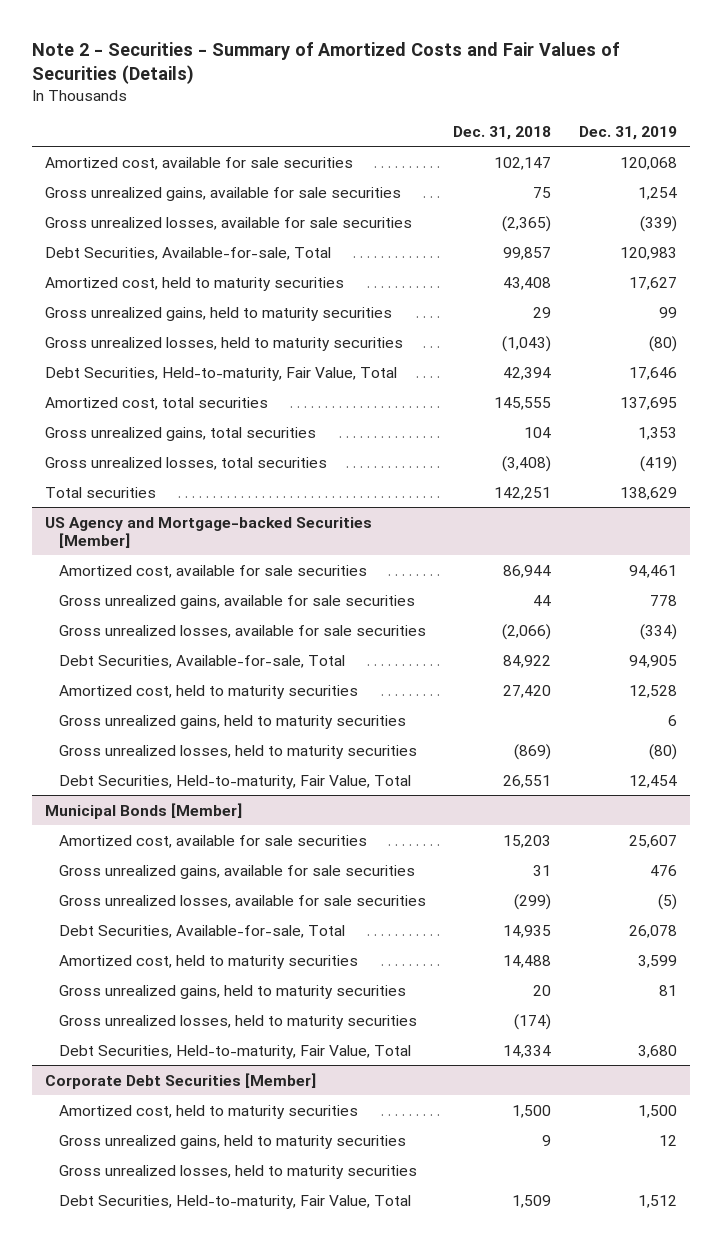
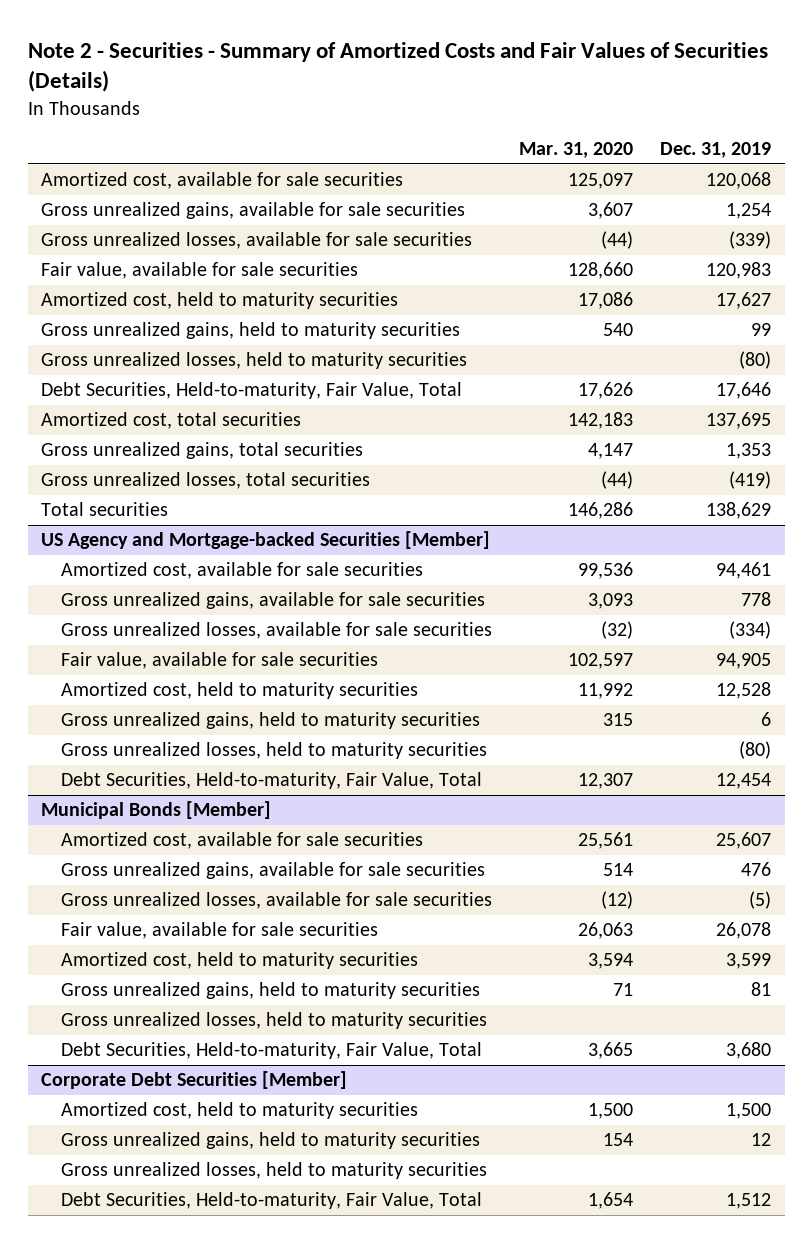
[453,125,552,140] Dec. 31, 2018 -> none
none -> [519,142,634,159] Mar. 31, 2020
[45,246,332,260] Debt Securities, Available-for-sale, Total -> [41,262,359,280] Fair value, available for sale securities
[59,654,346,668] Debt Securities, Available-for-sale, Total -> [61,652,379,670] Fair value, available for sale securities
[59,924,346,938] Debt Securities, Available-for-sale, Total -> [61,922,379,940] Fair value, available for sale securities

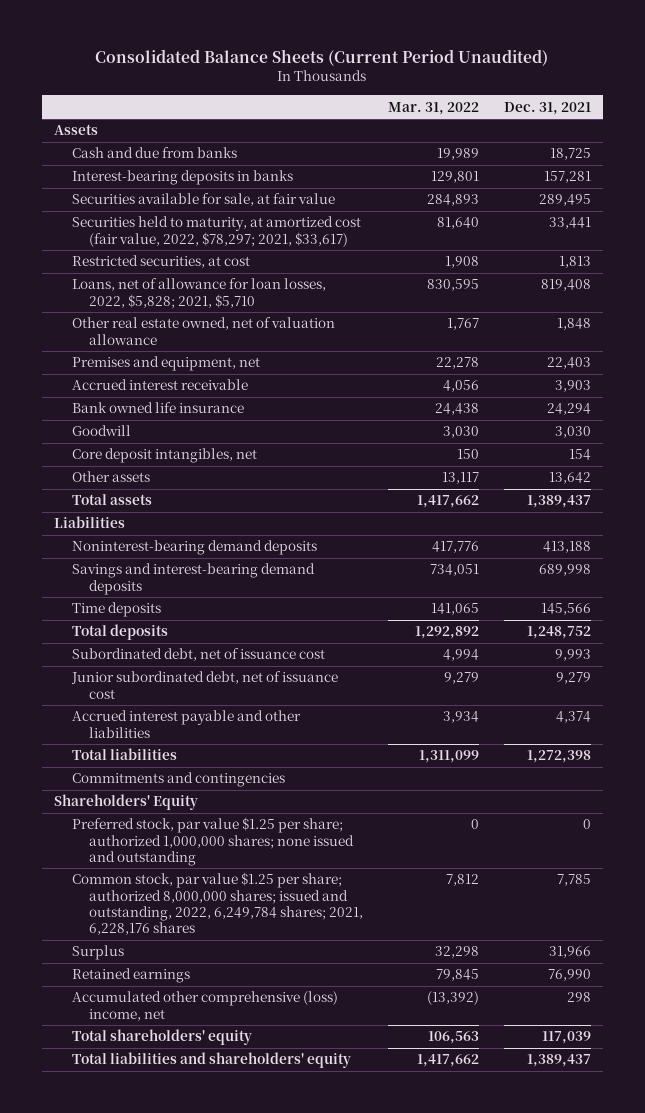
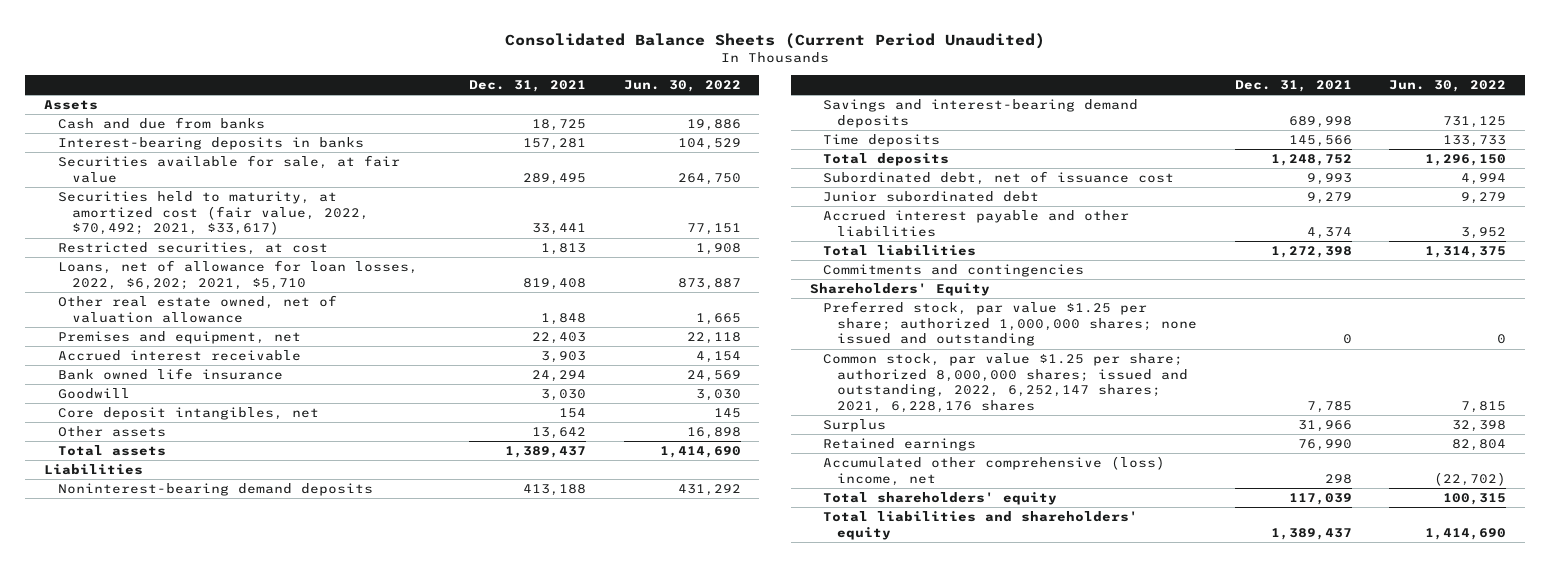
[387,101,479,115] Mar. 31, 2022 -> none
none -> [623,80,741,93] Jun. 30, 2022
[71,216,361,247] Securities held to maturity, at amortized cost (fair value, 2022, $78,297; 2021, $33,617) -> [57,191,369,236] Securities held to maturity, at amortized cost (fair value, 2022, $70,492; 2021, $33,617)
[71,278,326,309] Loans, net of allowance for loan losses, 2022, $5,828; 2021, $5,710 -> [57,260,418,290] Loans, net of allowance for loan losses, 2022, $6,202; 2021, $5,710
[70,671,338,699] Junior subordinated debt, net of issuance cost -> [823,191,1040,203] Junior subordinated debt
[71,872,364,936] Common stock, par value $1.25 per share; authorized 8,000,000 shares; issued and outstanding, 2022, 6,249,784 shares; 2021, 6,228,176 shares -> [823,353,1189,414] Common stock, par value $1.25 per share; authorized 8,000,000 shares; issued and outstanding, 2022, 6,252,147 shares; 2021, 6,228,176 shares

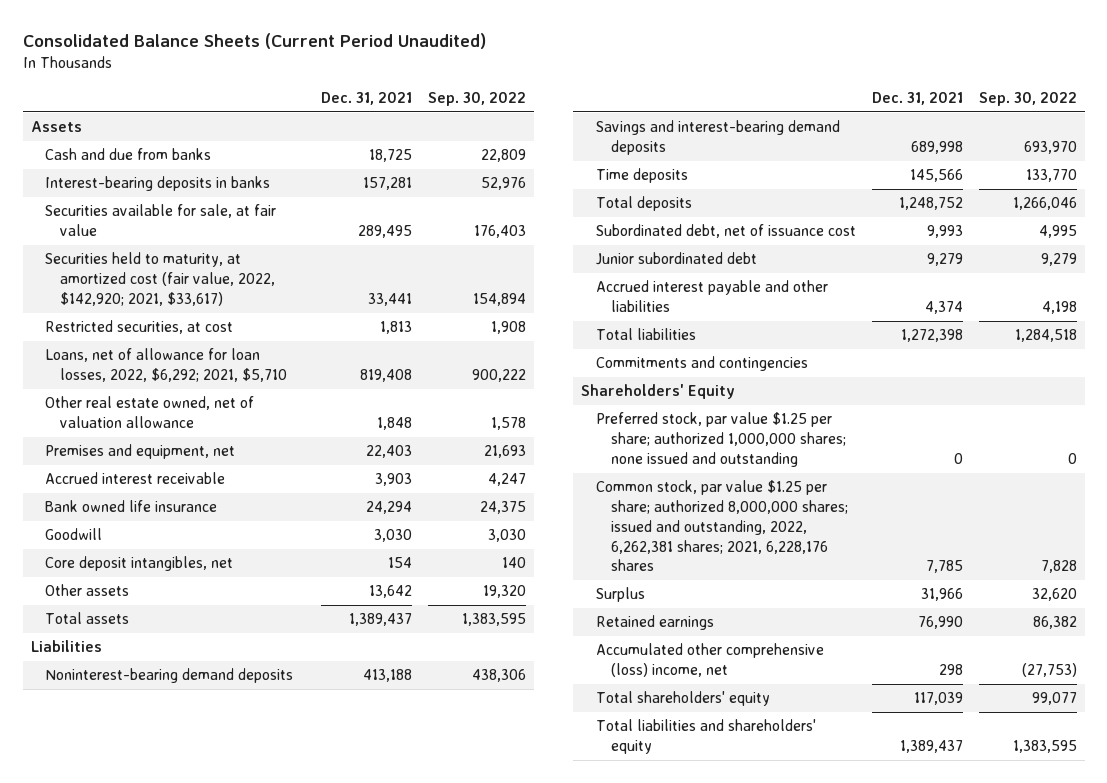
[623,80,741,93] Jun. 30, 2022 -> none
none -> [428,92,527,107] Sep. 30, 2022
[57,191,369,236] Securities held to maturity, at amortized cost (fair value, 2022, $70,492; 2021, $33,617) -> [45,252,276,306] Securities held to maturity, at amortized cost (fair value, 2022, $142,920; 2021, $33,617)
[57,260,418,290] Loans, net of allowance for loan losses, 2022, $6,202; 2021, $5,710 -> [45,348,288,383] Loans, net of allowance for loan losses, 2022, $6,292; 2021, $5,710
[823,353,1189,414] Common stock, par value $1.25 per share; authorized 8,000,000 shares; issued and outstanding, 2022, 6,252,147 shares; 2021, 6,228,176 shares -> [596,480,848,572] Common stock, par value $1.25 per share; authorized 8,000,000 shares; issued and outstanding, 2022, 6,262,381 shares; 2021, 6,228,176 shares

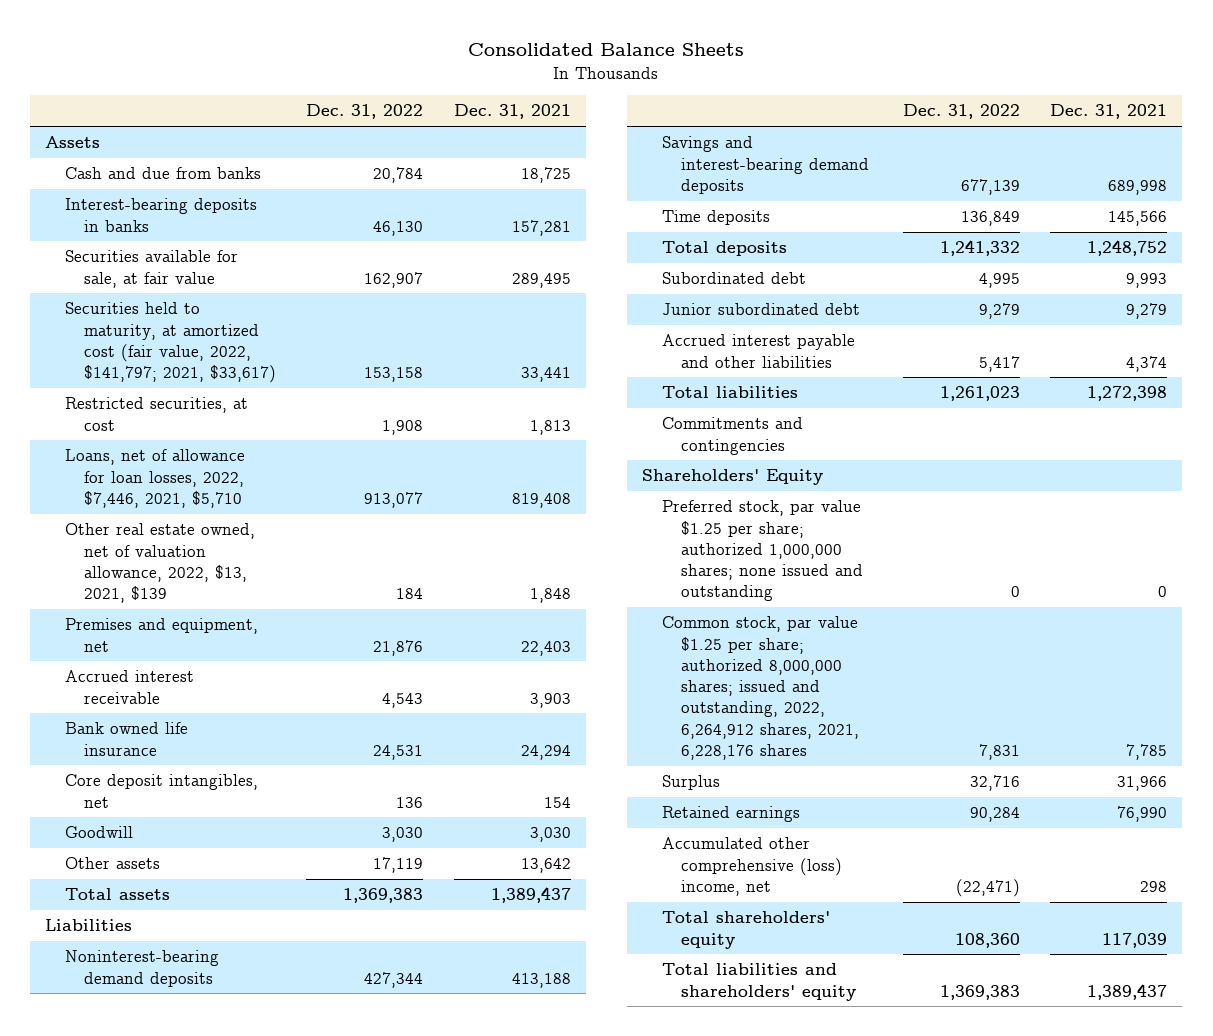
[22,32,486,49] Consolidated Balance Sheets (Current Period Unaudited) -> [468,43,745,57] Consolidated Balance Sheets
[428,92,527,107] Sep. 30, 2022 -> none
none -> [306,104,424,120] Dec. 31, 2022
[45,252,276,306] Securities held to maturity, at amortized cost (fair value, 2022, $142,920; 2021, $33,617) -> [64,302,277,384] Securities held to maturity, at amortized cost (fair value, 2022, $141,797; 2021, $33,617)
[45,348,288,383] Loans, net of allowance for loan losses, 2022, $6,292; 2021, $5,710 -> [64,449,245,508] Loans, net of allowance for loan losses, 2022, $7,446, 2021, $5,710
[45,396,255,429] Other real estate owned, net of valuation allowance -> [64,523,255,604] Other real estate owned, net of valuation allowance, 2022, $13, 2021, $139
[45,528,103,541] Goodwill -> [64,826,133,839] Goodwill
[596,224,857,239] Subordinated debt, net of issuance cost -> [661,272,806,285] Subordinated debt
[596,480,848,572] Common stock, par value $1.25 per share; authorized 8,000,000 shares; issued and outstanding, 2022, 6,262,381 shares; 2021, 6,228,176 shares -> [661,616,860,760] Common stock, par value $1.25 per share; authorized 8,000,000 shares; issued and outstanding, 2022, 6,264,912 shares, 2021, 6,228,176 shares

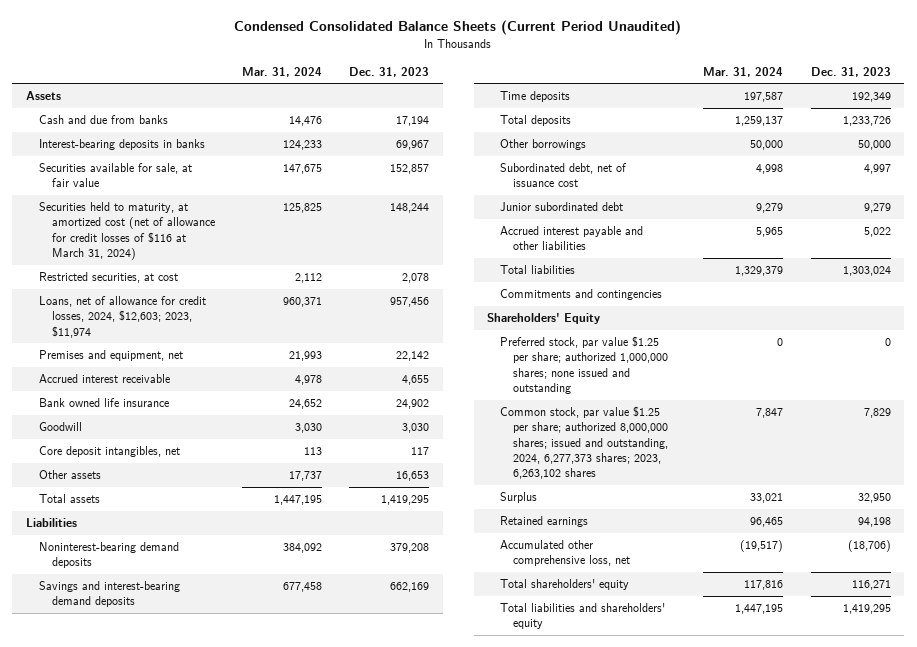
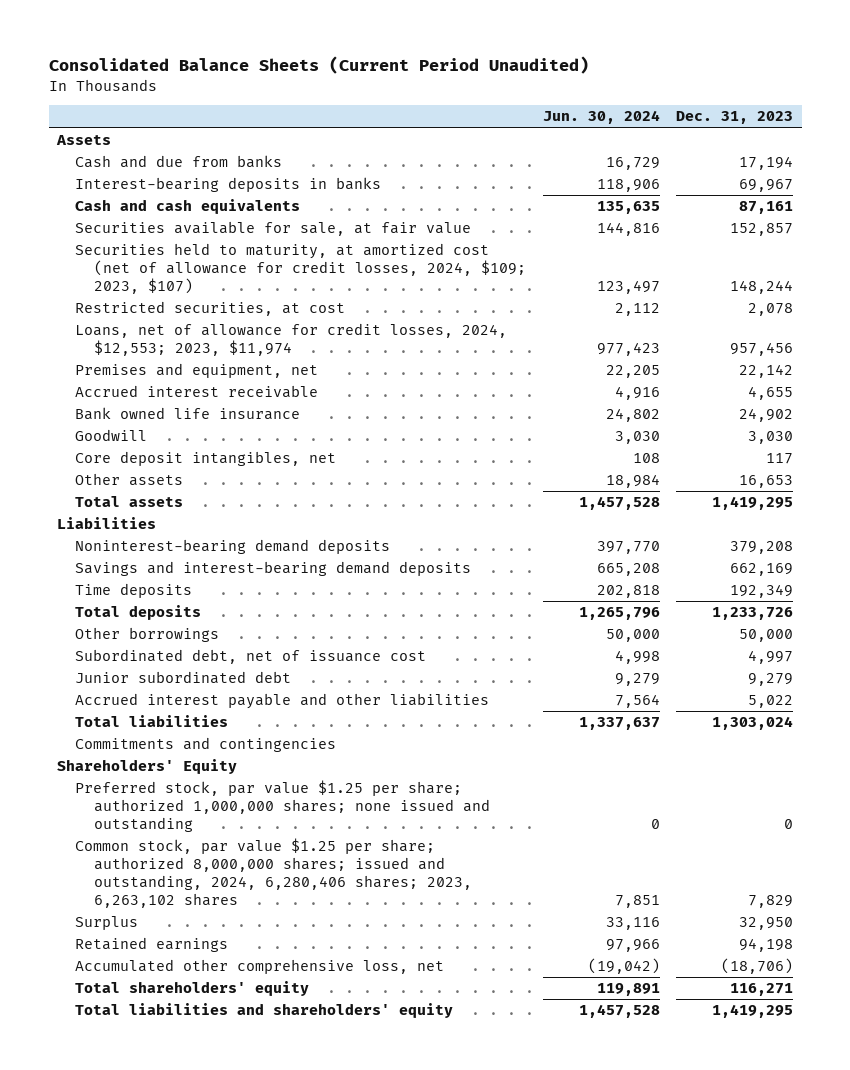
[234,20,682,36] Condensed Consolidated Balance Sheets (Current Period Unaudited) -> [48,56,589,75] Consolidated Balance Sheets (Current Period Unaudited)
[242,66,323,77] Mar. 31, 2024 -> none
none -> [542,110,660,125] Jun. 30, 2024
none -> [75,199,301,215] Cash and cash equivalents
[38,202,215,260] Securities held to maturity, at amortized cost (net of allowance for credit losses of $116 at March 31, 2024) -> [75,243,526,294] Securities held to maturity, at amortized cost (net of allowance for credit losses, 2024, $109; 2023, $107)
[38,296,206,338] Loans, net of allowance for credit losses, 2024, $12,603; 2023, $11,974 -> [75,323,508,357] Loans, net of allowance for credit losses, 2024, $12,553; 2023, $11,974
[500,406,669,480] Common stock, par value $1.25 per share; authorized 8,000,000 shares; issued and outstanding, 2024, 6,277,373 shares; 2023, 6,263,102 shares -> [75,838,472,908] Common stock, par value $1.25 per share; authorized 8,000,000 shares; issued and outstanding, 2024, 6,280,406 shares; 2023, 6,263,102 shares

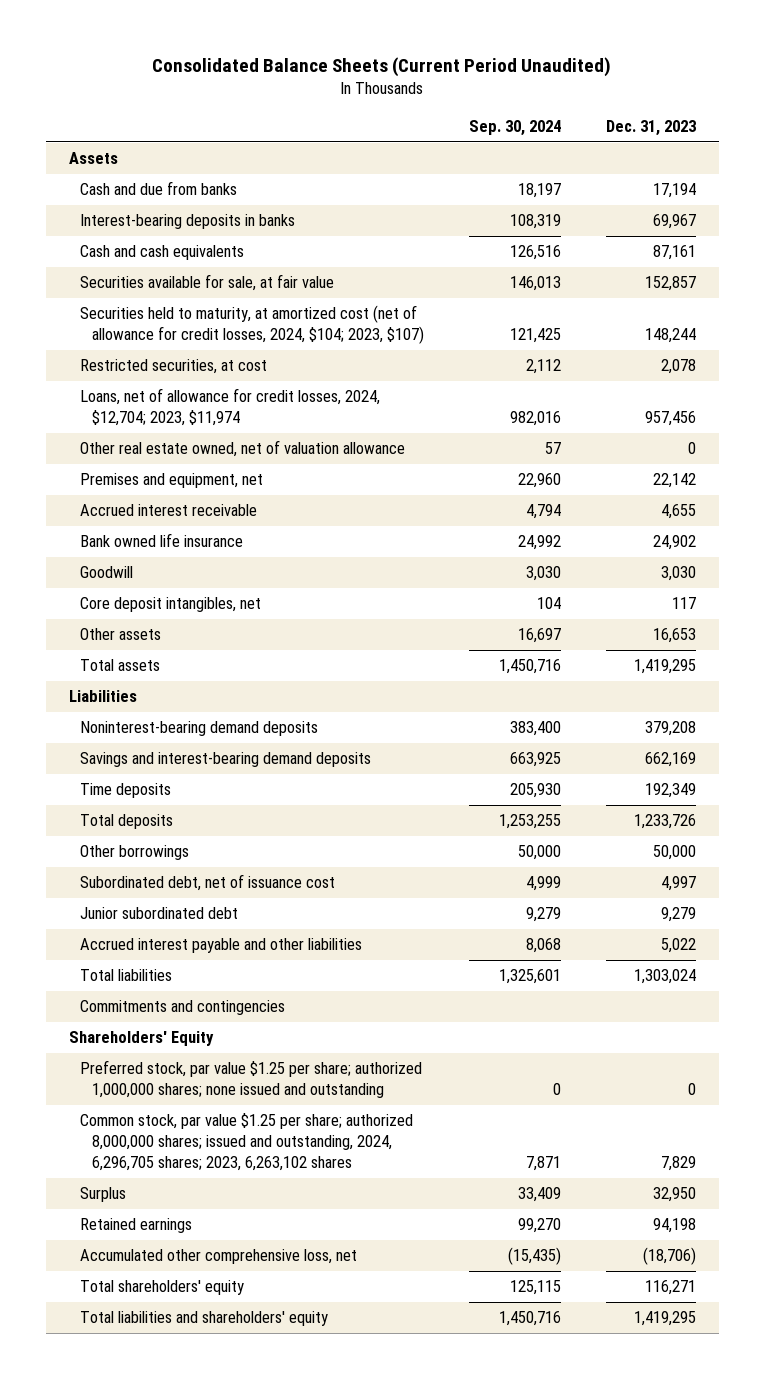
[542,110,660,125] Jun. 30, 2024 -> none
none -> [469,120,562,137] Sep. 30, 2024
[75,243,526,294] Securities held to maturity, at amortized cost (net of allowance for credit losses, 2024, $109; 2023, $107) -> [80,305,424,345] Securities held to maturity, at amortized cost (net of allowance for credit losses, 2024, $104; 2023, $107)
[75,323,508,357] Loans, net of allowance for credit losses, 2024, $12,553; 2023, $11,974 -> [80,388,381,427] Loans, net of allowance for credit losses, 2024, $12,704; 2023, $11,974
none -> [80,440,406,458] Other real estate owned, net of valuation allowance
[75,838,472,908] Common stock, par value $1.25 per share; authorized 8,000,000 shares; issued and outstanding, 2024, 6,280,406 shares; 2023, 6,263,102 shares -> [80,1113,414,1172] Common stock, par value $1.25 per share; authorized 8,000,000 shares; issued and outstanding, 2024, 6,296,705 shares; 2023, 6,263,102 shares

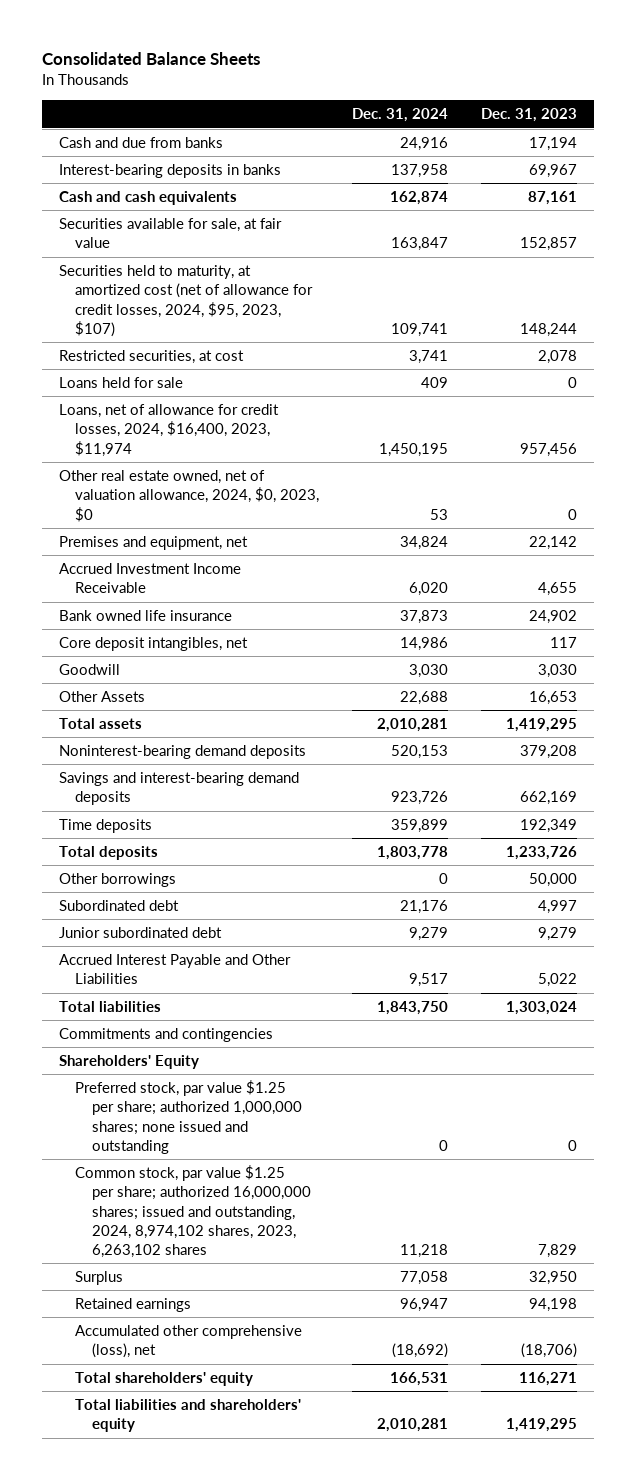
[152,56,612,77] Consolidated Balance Sheets (Current Period Unaudited) -> [42,52,261,66] Consolidated Balance Sheets
[469,120,562,137] Sep. 30, 2024 -> none
none -> [352,108,449,123] Dec. 31, 2024
[68,152,118,165] Assets -> none
[80,305,424,345] Securities held to maturity, at amortized cost (net of allowance for credit losses, 2024, $104; 2023, $107) -> [58,265,314,337] Securities held to maturity, at amortized cost (net of allowance for credit losses, 2024, $95, 2023, $107)
none -> [58,377,183,389] Loans held for sale
[80,388,381,427] Loans, net of allowance for credit losses, 2024, $12,704; 2023, $11,974 -> [58,404,279,457] Loans, net of allowance for credit losses, 2024, $16,400, 2023, $11,974
[80,440,406,458] Other real estate owned, net of valuation allowance -> [58,470,320,522] Other real estate owned, net of valuation allowance, 2024, $0, 2023, $0
[80,504,258,517] Accrued interest receivable -> [58,563,241,594] Accrued Investment Income Receivable
[80,566,134,579] Goodwill -> [58,664,120,676] Goodwill
[80,628,162,641] Other assets -> [58,691,145,703] Other Assets
[68,690,137,703] Liabilities -> none
[80,874,336,892] Subordinated debt, net of issuance cost -> [58,900,179,912] Subordinated debt
[80,938,363,954] Accrued interest payable and other liabilities -> [58,954,291,985] Accrued Interest Payable and Other Liabilities
[80,1113,414,1172] Common stock, par value $1.25 per share; authorized 8,000,000 shares; issued and outstanding, 2024, 6,296,705 shares; 2023, 6,263,102 shares -> [75,1165,311,1258] Common stock, par value $1.25 per share; authorized 16,000,000 shares; issued and outstanding, 2024, 8,974,102 shares, 2023, 6,263,102 shares
[80,1249,358,1265] Accumulated other comprehensive loss, net -> [75,1325,303,1359] Accumulated other comprehensive (loss), net

